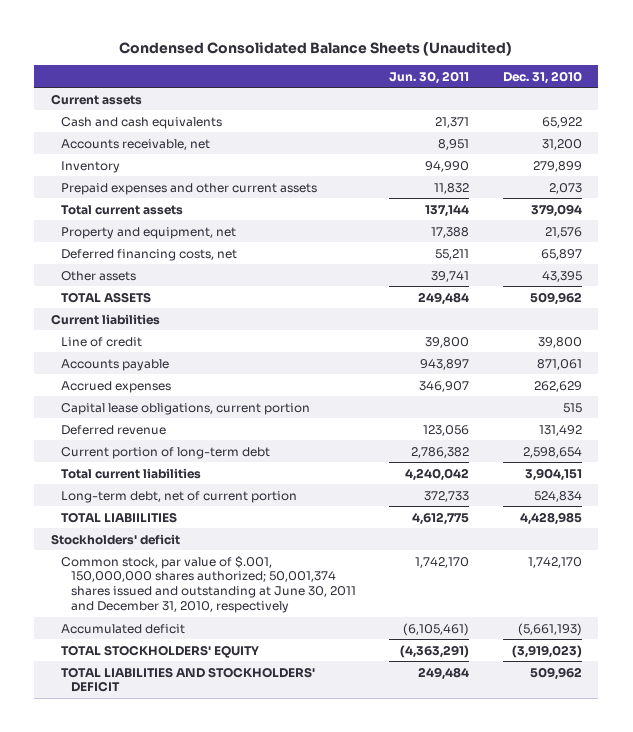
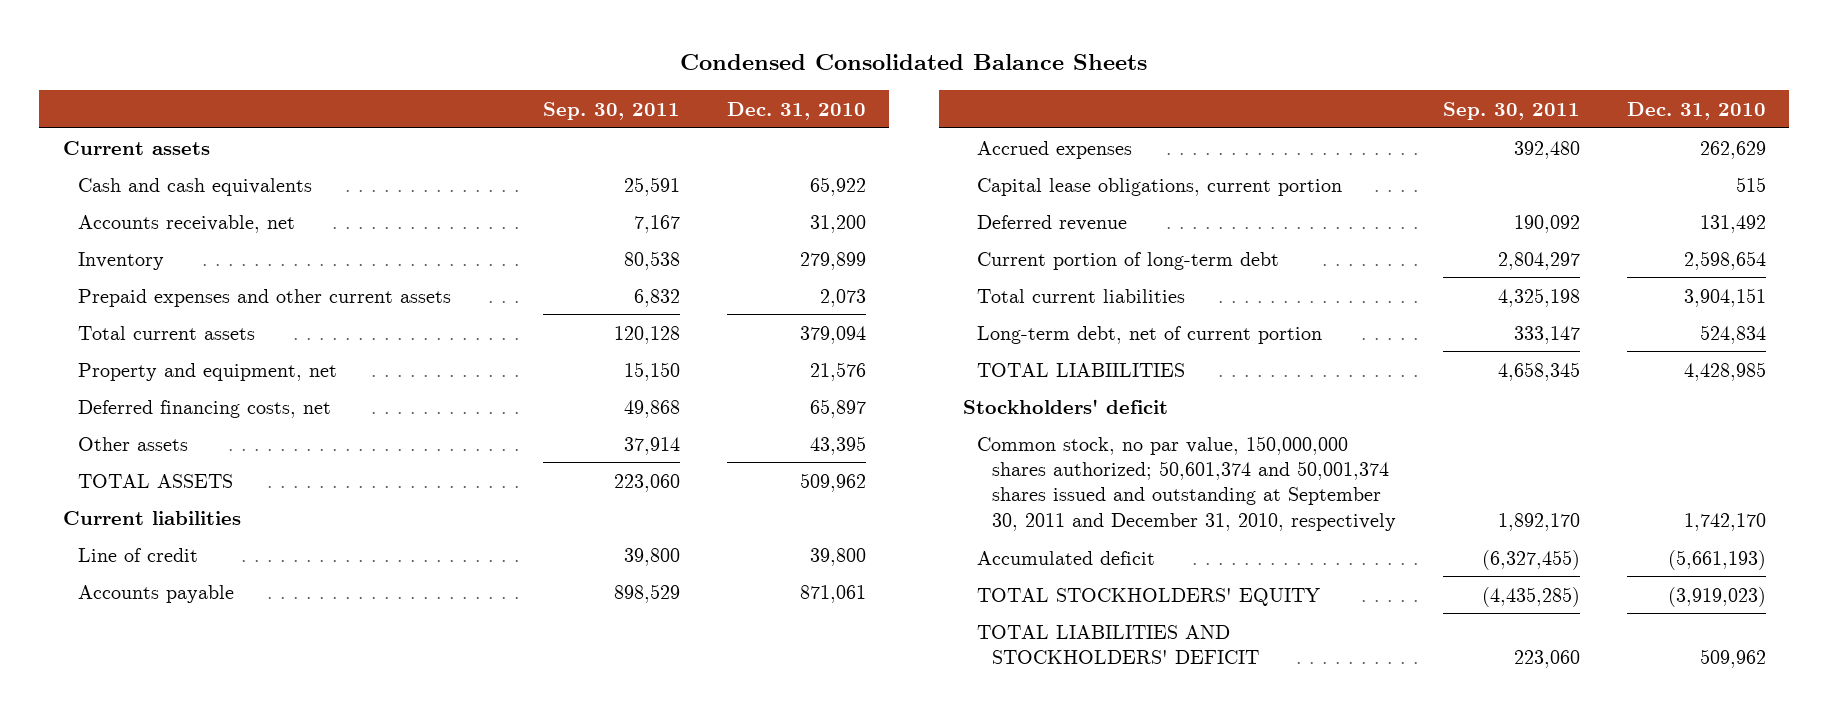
[119,42,513,57] Condensed Consolidated Balance Sheets (Unaudited) -> [680,54,1148,71] Condensed Consolidated Balance Sheets
[389,70,470,84] Jun. 30, 2011 -> none
none -> [543,101,681,120] Sep. 30, 2011
[61,555,356,613] Common stock, par value of $.001, 150,000,000 shares authorized; 50,001,374 shares issued and outstanding at June 30, 2011 and December 31, 2010, respectively -> [977,435,1396,531] Common stock, no par value, 150,000,000 shares authorized; 50,601,374 and 50,001,374 shares issued and outstanding at September 30, 2011 and December 31, 2010, respectively

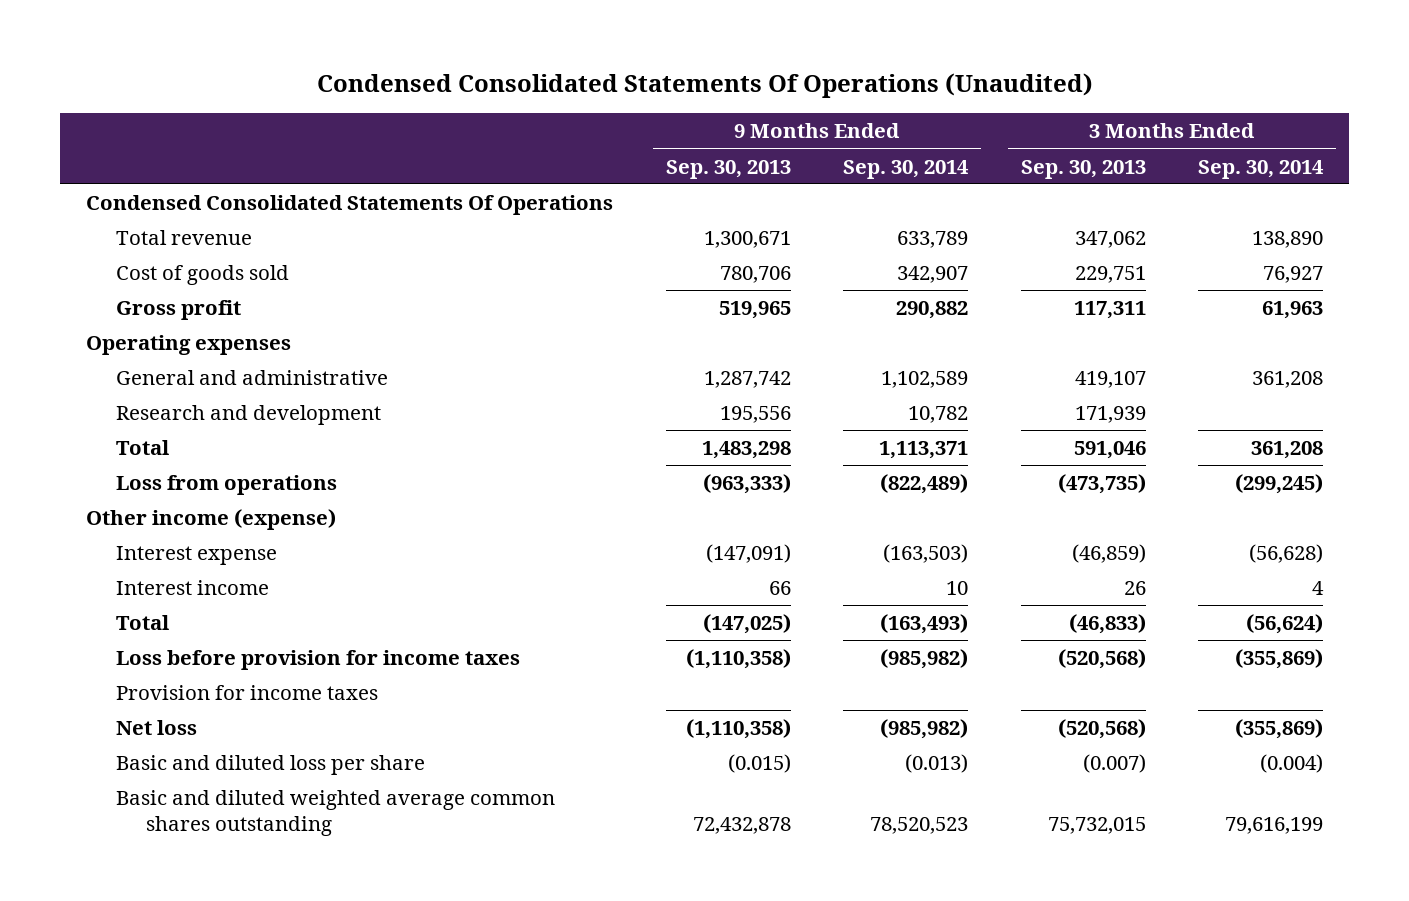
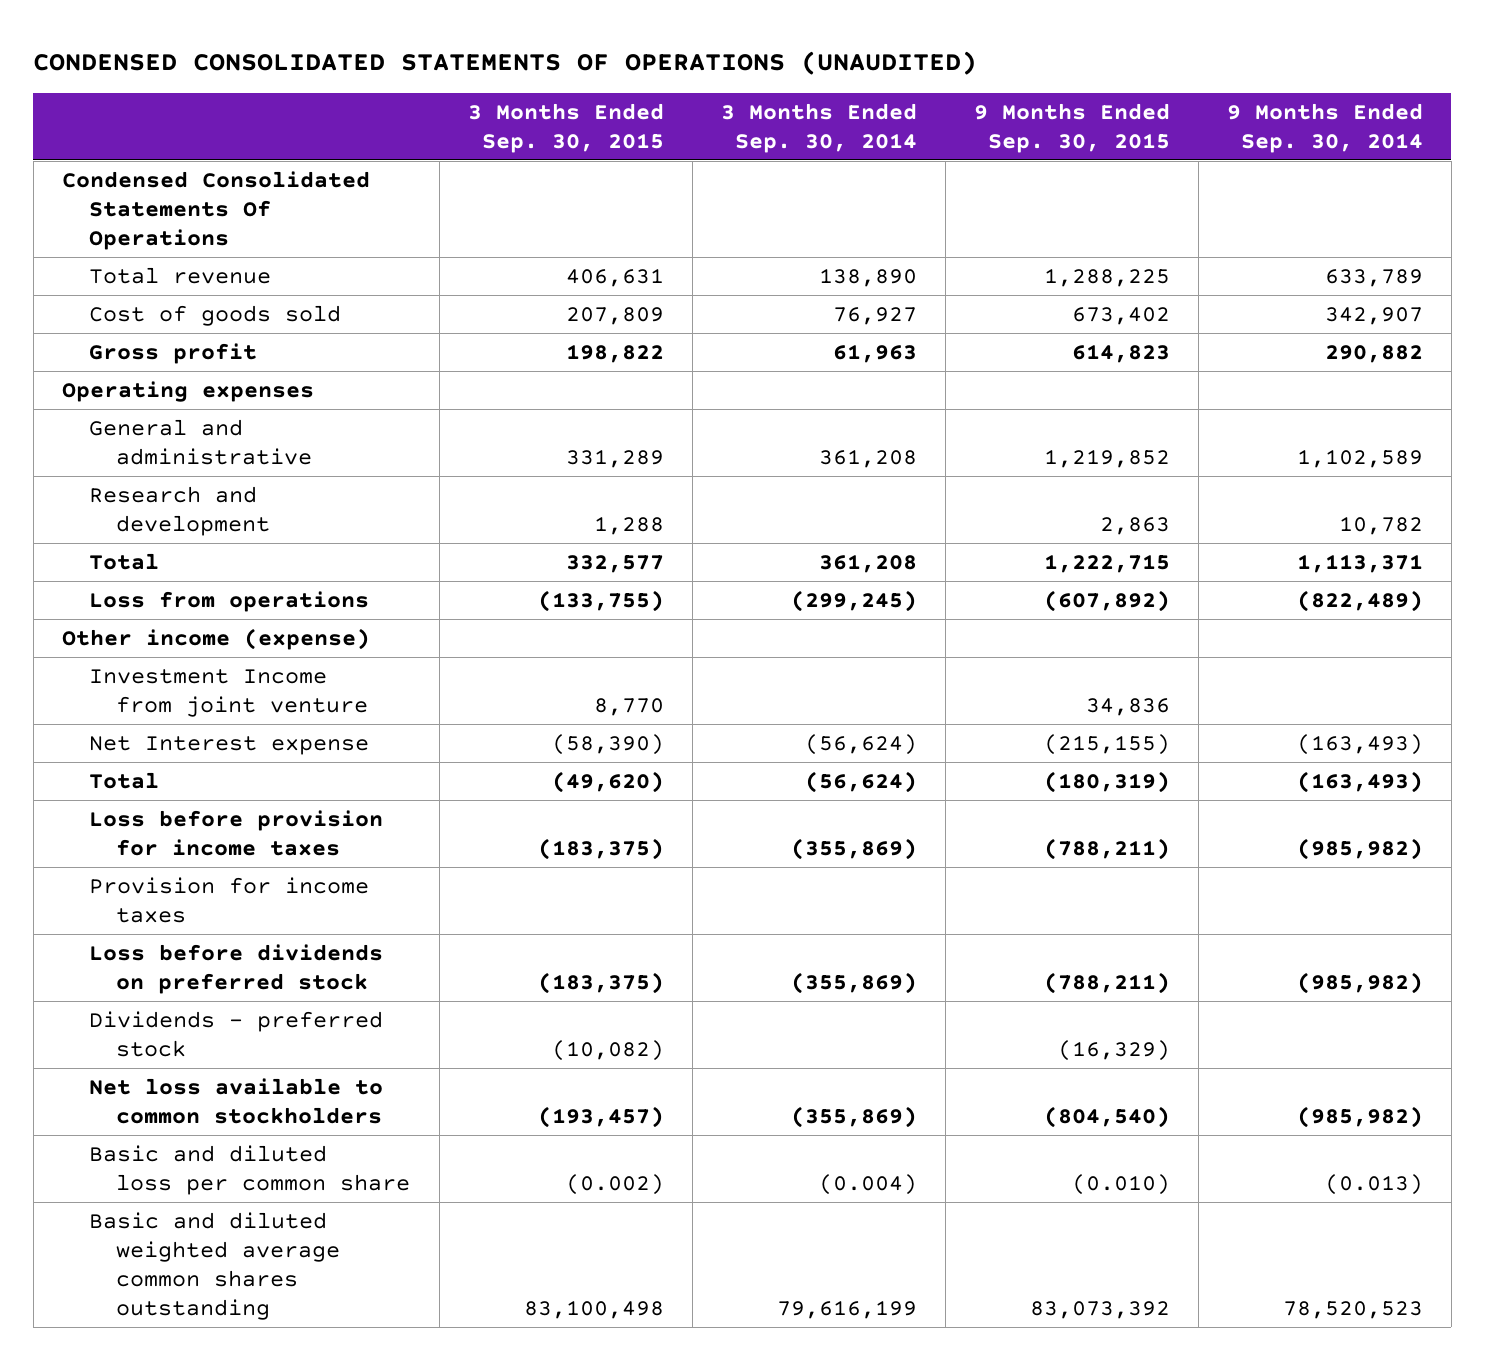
[316,73,1093,99] Condensed Consolidated Statements Of Operations (Unaudited) -> [33,50,978,75] CONDENSED CONSOLIDATED STATEMENTS OF OPERATIONS (UNAUDITED)
[665,159,791,179] Sep. 30, 2013 -> none
[1020,159,1146,179] Sep. 30, 2013 -> none
none -> [467,102,664,153] 3 Months Ended Sep. 30, 2015
none -> [973,102,1170,153] 9 Months Ended Sep. 30, 2015
[115,546,277,566] Interest expense -> none
none -> [89,668,369,717] Investment Income from joint venture
[115,580,269,596] Interest income -> [89,735,370,755] Net Interest expense
[946,581,969,596] 10 -> [1296,733,1423,755] (163,493)
[1312,581,1325,596] 4 -> [804,733,917,755] (56,624)
none -> [89,943,384,994] Loss before dividends on preferred stock
none -> [89,1010,384,1057] Dividends - preferred stock
[115,720,197,736] Net loss -> [89,1077,384,1124] Net loss available to common stockholders
[115,755,425,776] Basic and diluted loss per share -> [89,1144,411,1195] Basic and diluted loss per common share

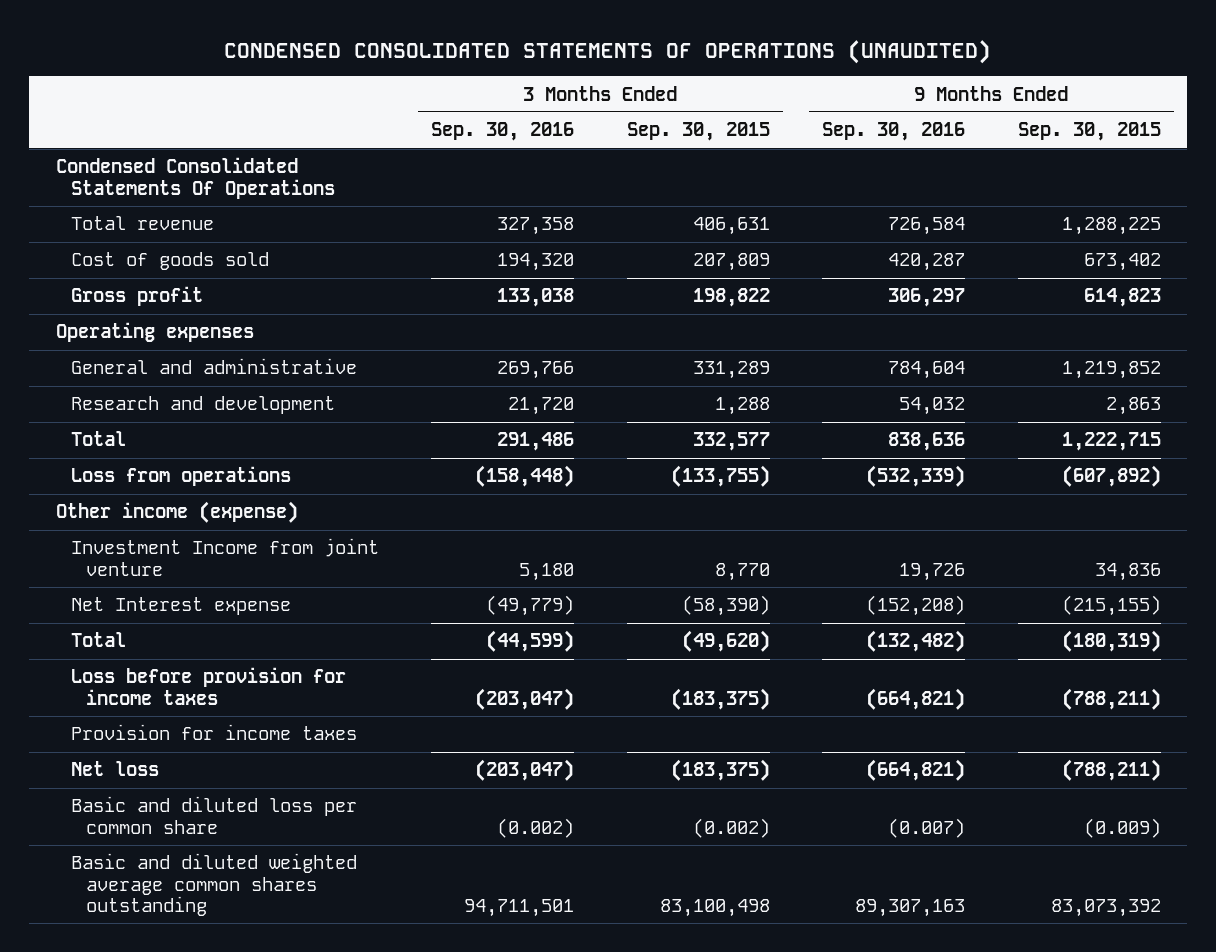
[720,102,917,153] 3 Months Ended Sep. 30, 2014 -> none
[1226,102,1423,153] 9 Months Ended Sep. 30, 2014 -> none
none -> [431,122,575,142] Sep. 30, 2016
none -> [822,122,966,142] Sep. 30, 2016
[89,943,384,994] Loss before dividends on preferred stock -> none
[89,1010,384,1057] Dividends - preferred stock -> none
[89,1077,384,1124] Net loss available to common stockholders -> [70,761,159,777] Net loss
[537,1105,664,1128] (193,457) -> [670,759,770,782] (183,375)
[1043,1105,1170,1128] (804,540) -> [1061,759,1161,782] (788,211)
[1071,1173,1170,1195] (0.010) -> [1083,817,1161,838] (0.009)

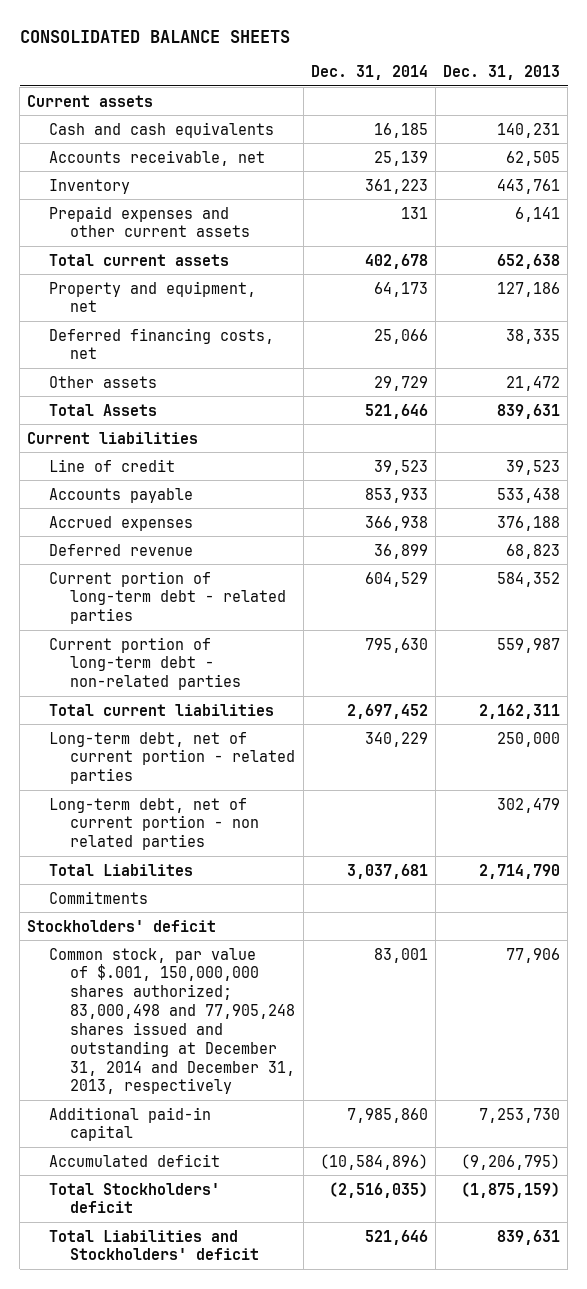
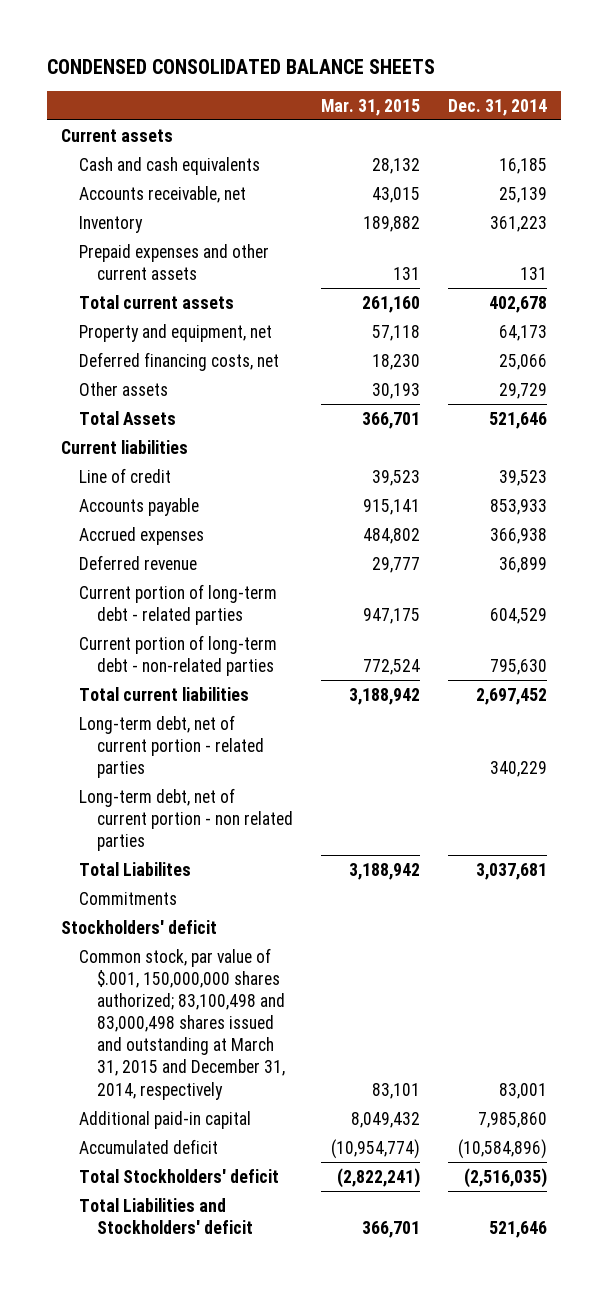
[19,29,290,43] CONSOLIDATED BALANCE SHEETS -> [46,58,435,74] CONDENSED CONSOLIDATED BALANCE SHEETS
[443,65,561,81] Dec. 31, 2013 -> none
none -> [320,98,420,116] Mar. 31, 2015
[48,947,296,1095] Common stock, par value of $.001, 150,000,000 shares authorized; 83,000,498 and 77,905,248 shares issued and outstanding at December 31, 2014 and December 31, 2013, respectively -> [78,947,285,1100] Common stock, par value of $.001, 150,000,000 shares authorized; 83,100,498 and 83,000,498 shares issued and outstanding at March 31, 2015 and December 31, 2014, respectively

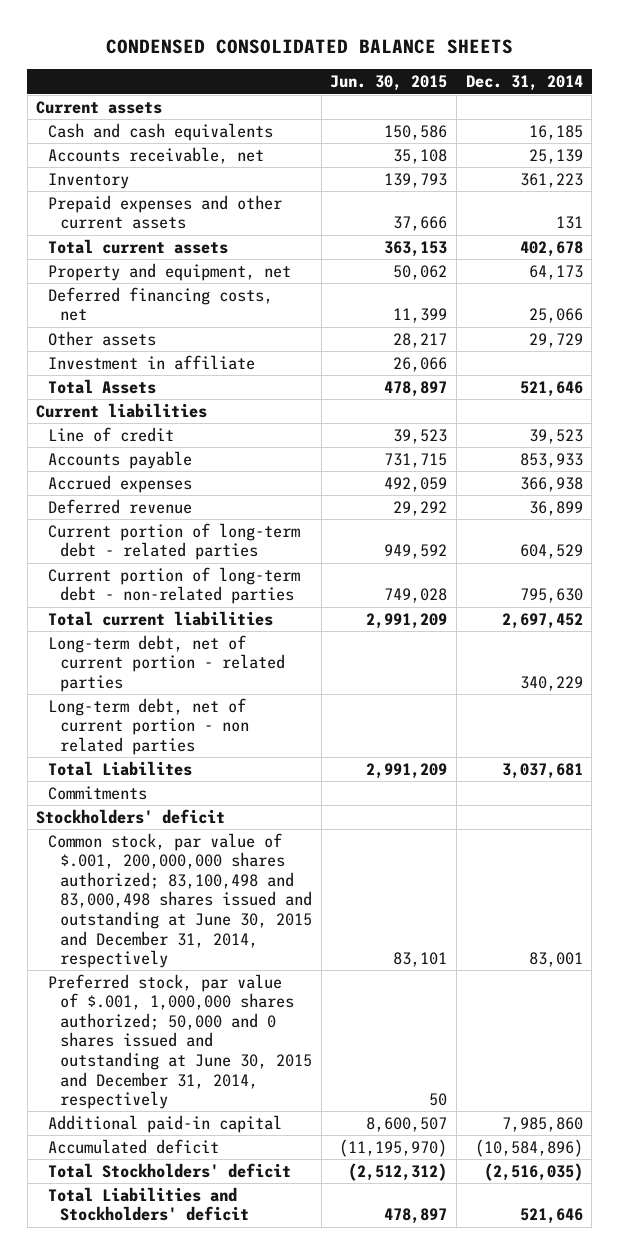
[320,98,420,116] Mar. 31, 2015 -> none
none -> [330,75,448,92] Jun. 30, 2015
none -> [48,354,256,370] Investment in affiliate
[78,947,285,1100] Common stock, par value of $.001, 150,000,000 shares authorized; 83,100,498 and 83,000,498 shares issued and outstanding at March 31, 2015 and December 31, 2014, respectively -> [48,832,313,969] Common stock, par value of $.001, 200,000,000 shares authorized; 83,100,498 and 83,000,498 shares issued and outstanding at June 30, 2015 and December 31, 2014, respectively
none -> [48,973,313,1110] Preferred stock, par value of $.001, 1,000,000 shares authorized; 50,000 and 0 shares issued and outstanding at June 30, 2015 and December 31, 2014, respectively

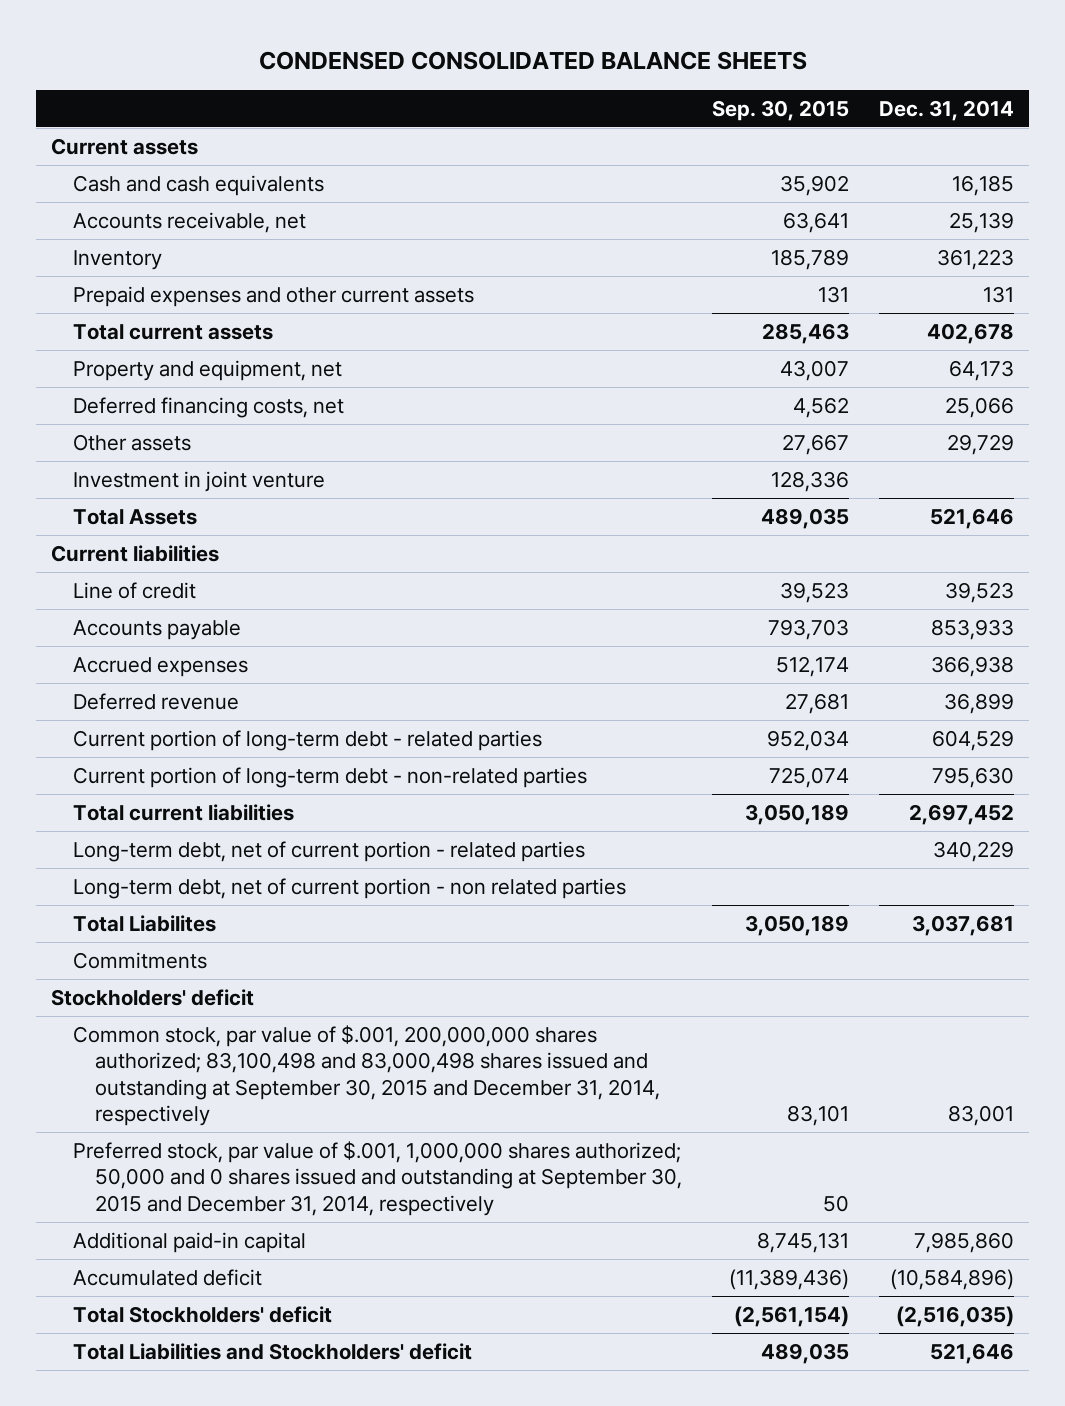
[330,75,448,92] Jun. 30, 2015 -> none
none -> [711,99,849,121] Sep. 30, 2015
[48,354,256,370] Investment in affiliate -> [73,471,326,493] Investment in joint venture
[48,832,313,969] Common stock, par value of $.001, 200,000,000 shares authorized; 83,100,498 and 83,000,498 shares issued and outstanding at June 30, 2015 and December 31, 2014, respectively -> [73,1025,661,1127] Common stock, par value of $.001, 200,000,000 shares authorized; 83,100,498 and 83,000,498 shares issued and outstanding at September 30, 2015 and December 31, 2014, respectively
[48,973,313,1110] Preferred stock, par value of $.001, 1,000,000 shares authorized; 50,000 and 0 shares issued and outstanding at June 30, 2015 and December 31, 2014, respectively -> [73,1141,683,1216] Preferred stock, par value of $.001, 1,000,000 shares authorized; 50,000 and 0 shares issued and outstanding at September 30, 2015 and December 31, 2014, respectively

